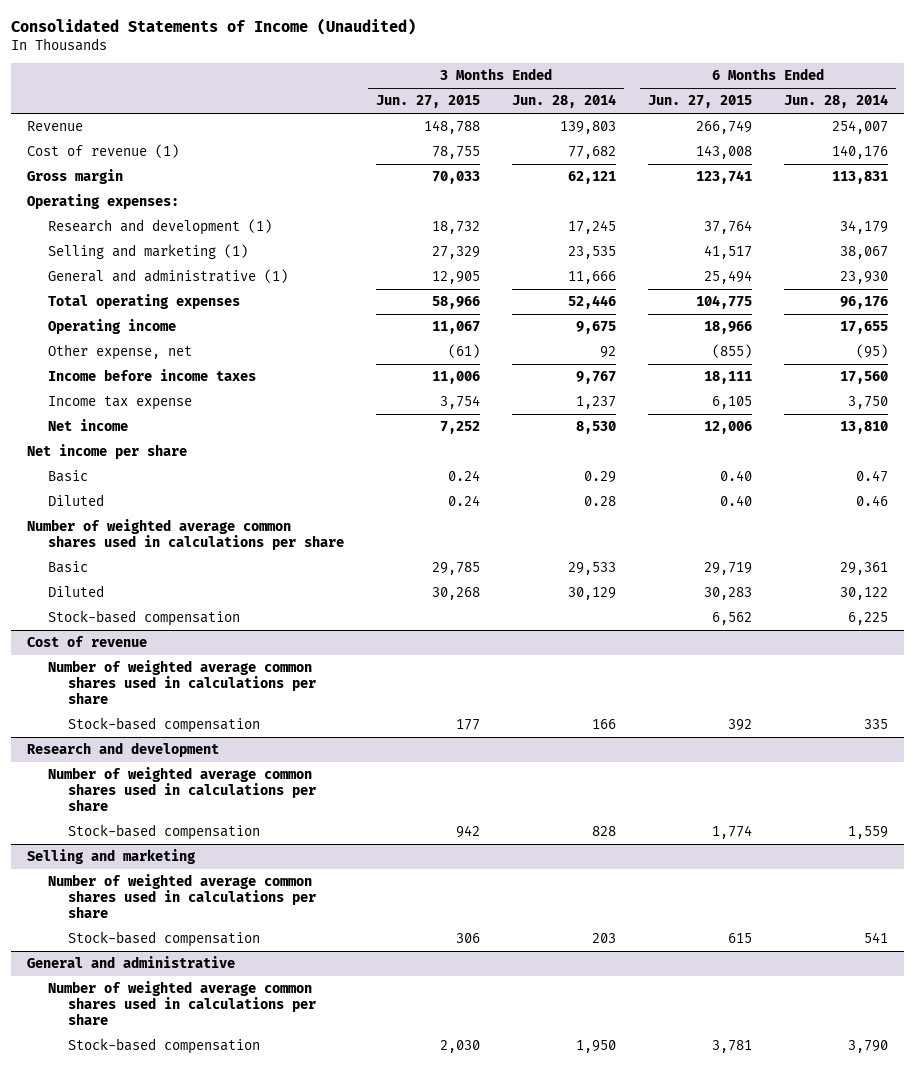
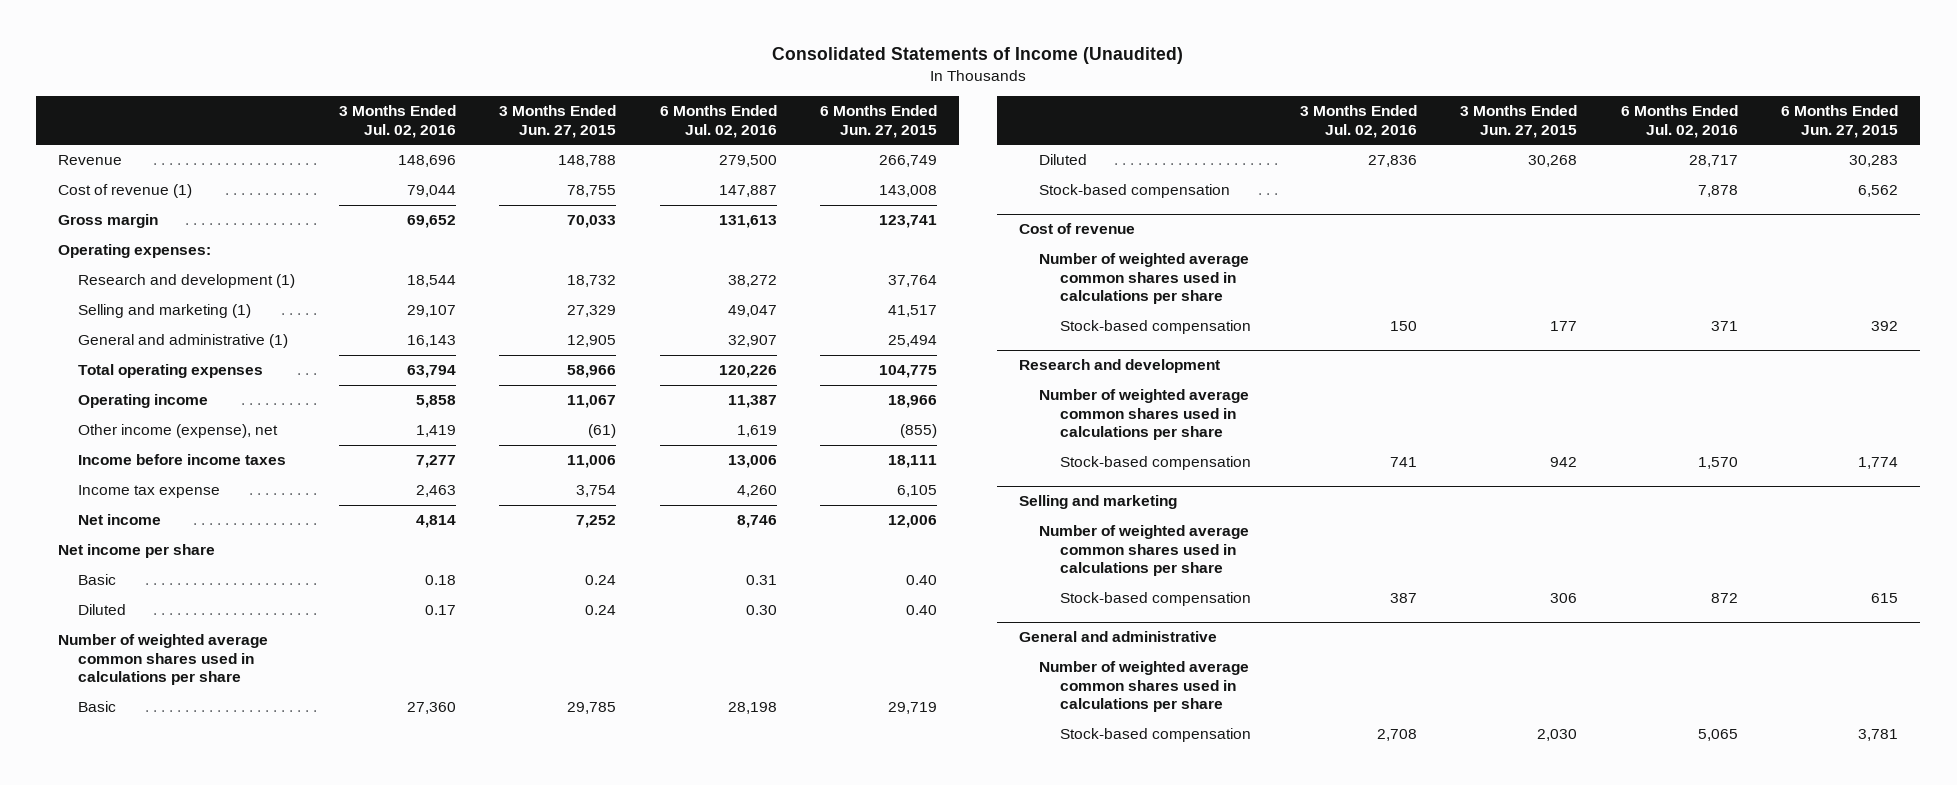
[511,94,616,109] Jun. 28, 2014 -> none
[783,94,888,109] Jun. 28, 2014 -> none
none -> [338,104,456,138] 3 Months Ended Jul. 02, 2016
none -> [659,104,777,138] 6 Months Ended Jul. 02, 2016
[47,344,192,361] Other expense, net -> [78,424,279,439] Other income (expense), net

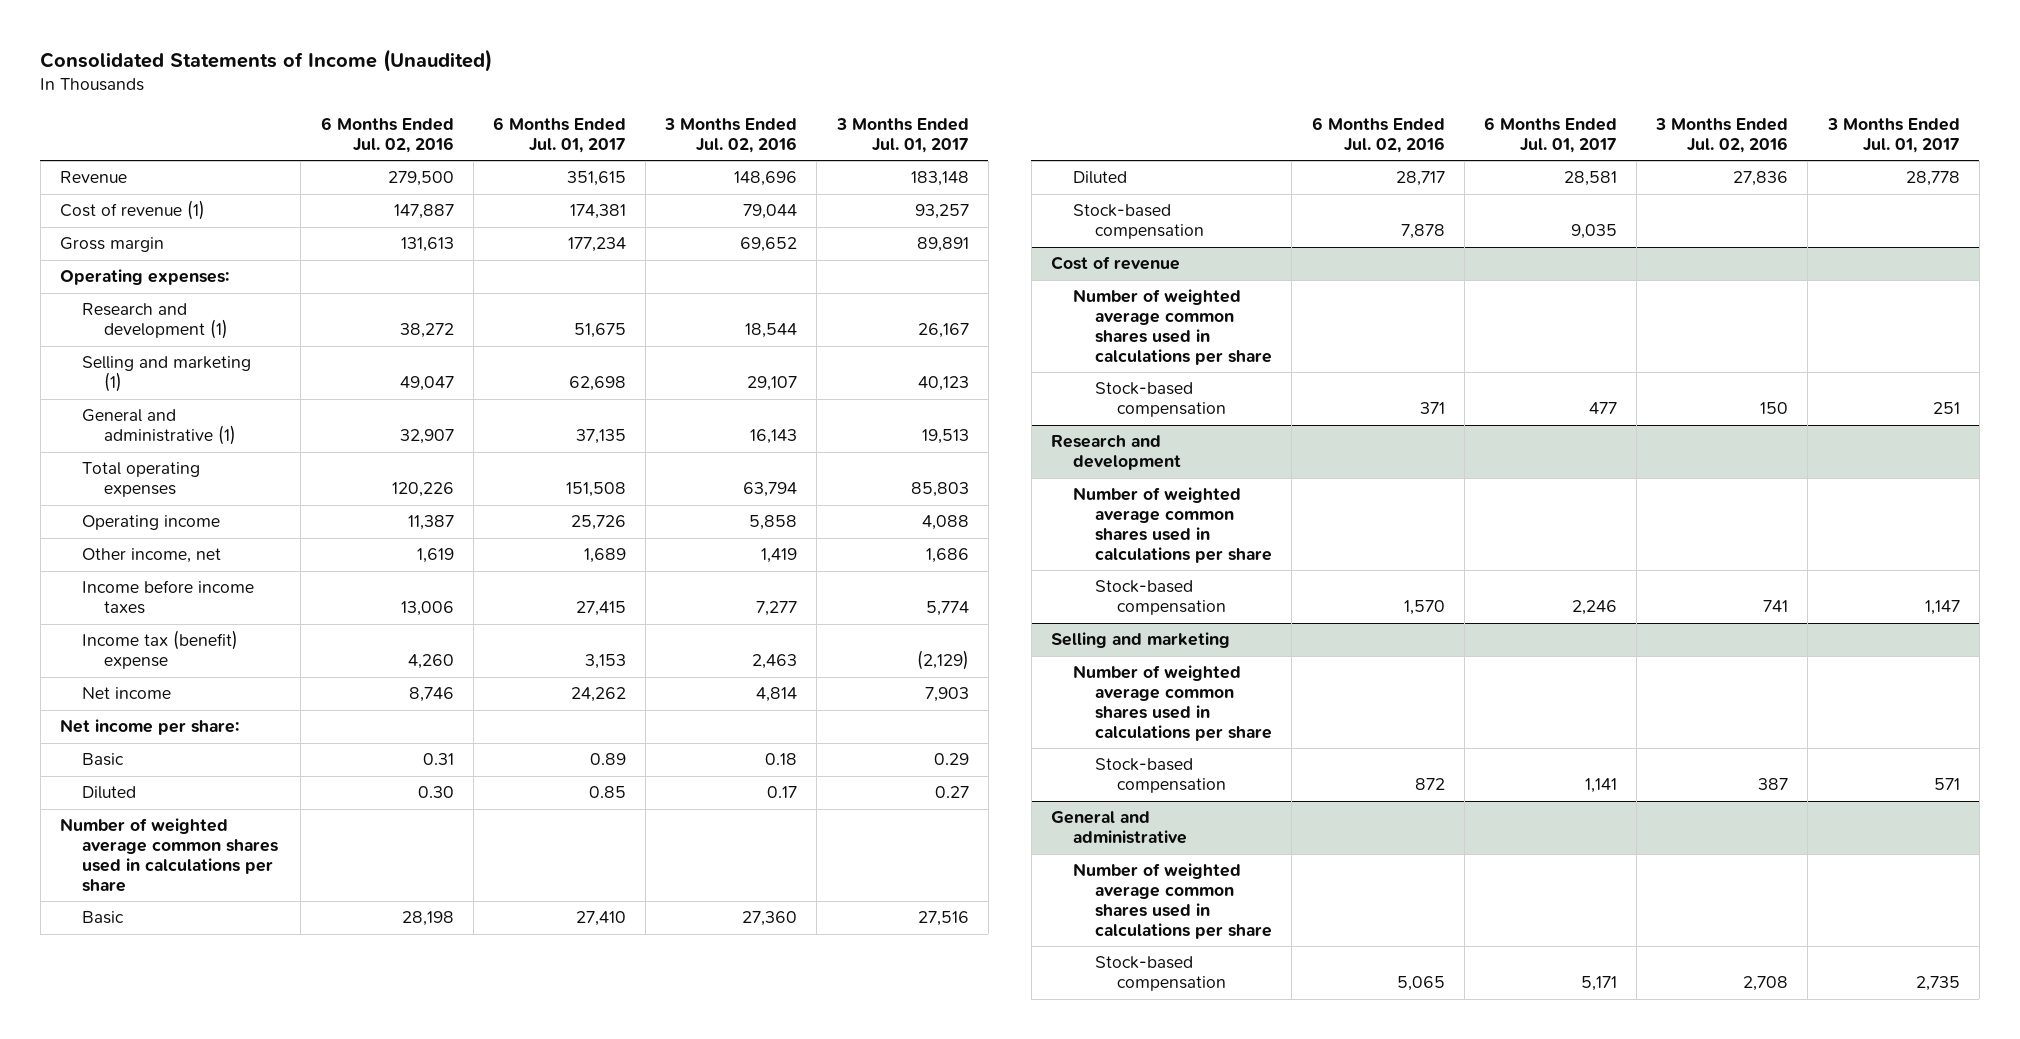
[499,104,617,138] 3 Months Ended Jun. 27, 2015 -> none
[820,104,938,138] 6 Months Ended Jun. 27, 2015 -> none
none -> [492,116,626,153] 6 Months Ended Jul. 01, 2017
none -> [835,117,969,153] 3 Months Ended Jul. 01, 2017
[78,424,279,439] Other income (expense), net -> [82,548,222,564] Other income, net
[78,485,221,499] Income tax expense -> [82,630,239,670] Income tax (benefit) expense
[58,544,216,559] Net income per share -> [60,719,240,736] Net income per share:

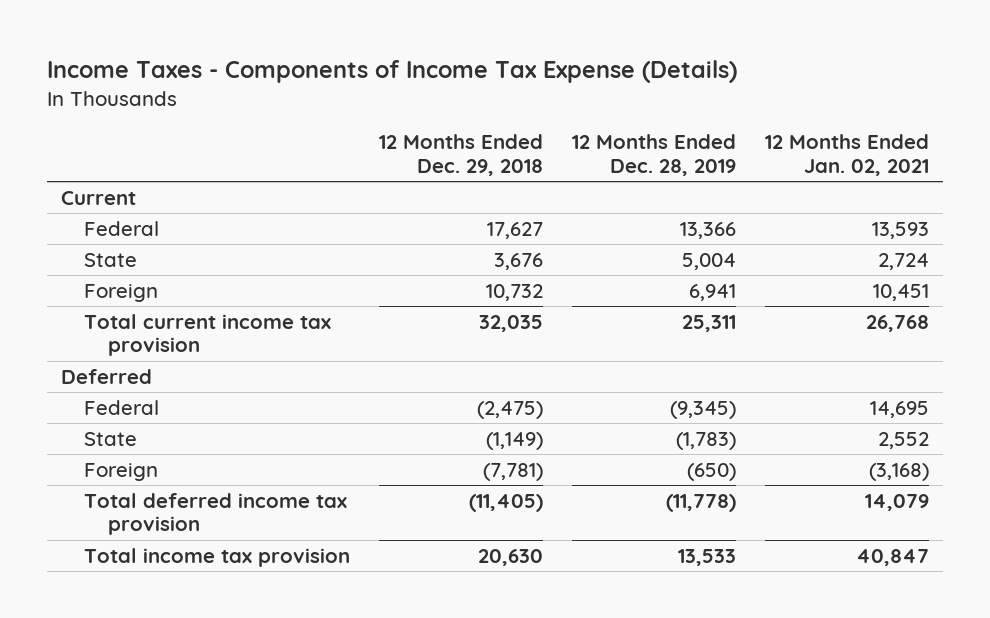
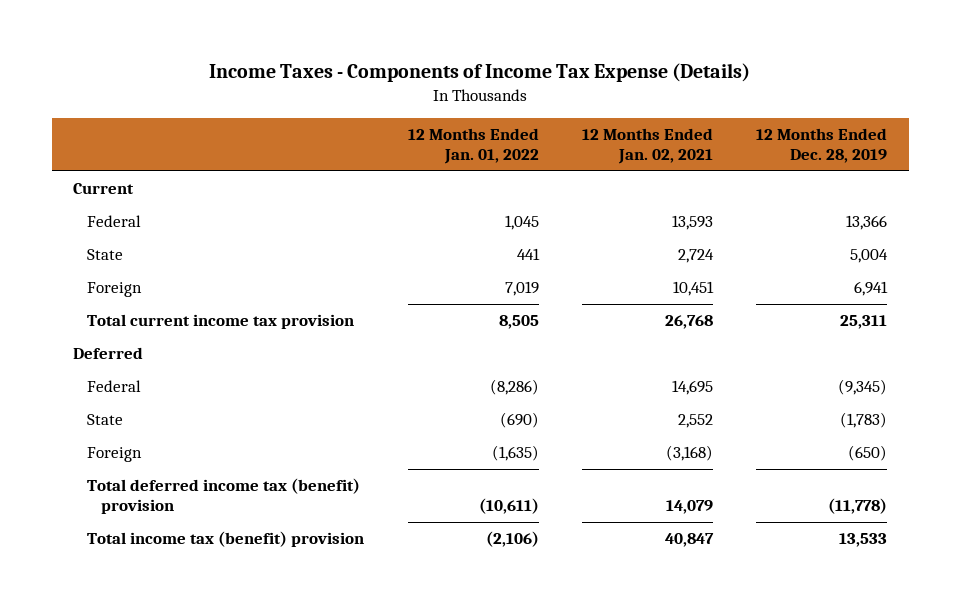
[379,134,544,176] 12 Months Ended Dec. 29, 2018 -> none
none -> [407,128,539,165] 12 Months Ended Jan. 01, 2022
[84,492,348,536] Total deferred income tax provision -> [87,478,361,515] Total deferred income tax (benefit) provision
[84,547,351,567] Total income tax provision -> [87,531,365,548] Total income tax (benefit) provision

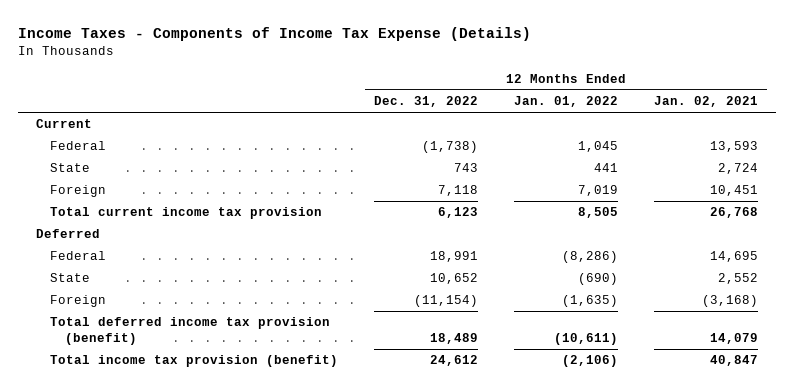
[756,128,888,164] 12 Months Ended Dec. 28, 2019 -> none
none -> [374,96,479,108] Dec. 31, 2022
[87,478,361,515] Total deferred income tax (benefit) provision -> [50,317,331,345] Total deferred income tax provision (benefit)
[87,531,365,548] Total income tax (benefit) provision -> [50,355,339,368] Total income tax provision (benefit)

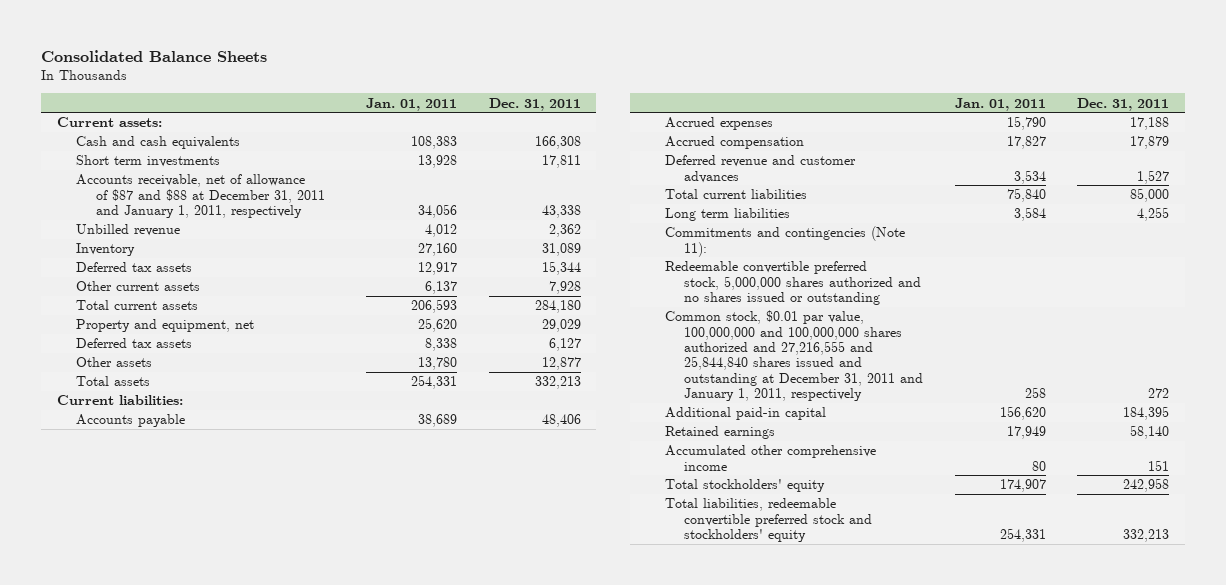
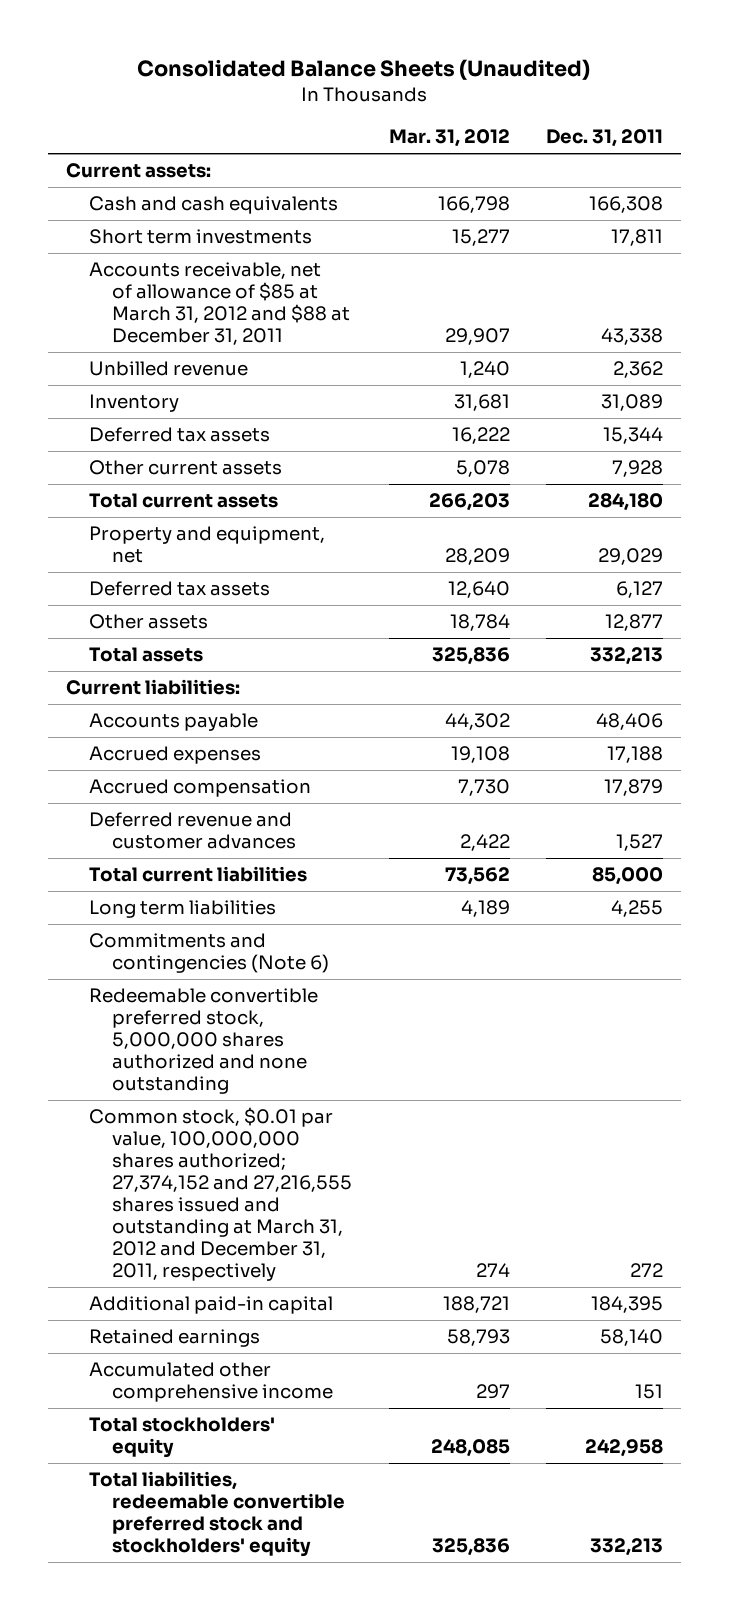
[41,50,268,63] Consolidated Balance Sheets -> [137,59,591,81] Consolidated Balance Sheets (Unaudited)
[366,97,458,111] Jan. 01, 2011 -> none
none -> [388,129,510,148] Mar. 31, 2012
[76,174,325,219] Accounts receivable, net of allowance of $87 and $88 at December 31, 2011 and January 1, 2011, respectively -> [89,262,351,346] Accounts receivable, net of allowance of $85 at March 31, 2012 and $88 at December 31, 2011
[664,226,905,257] Commitments and contingencies (Note 11): -> [89,933,330,974] Commitments and contingencies (Note 6)
[664,261,922,306] Redeemable convertible preferred stock, 5,000,000 shares authorized and no shares issued or outstanding -> [89,988,319,1094] Redeemable convertible preferred stock, 5,000,000 shares authorized and none outstanding
[664,310,924,402] Common stock, $0.01 par value, 100,000,000 and 100,000,000 shares authorized and 27,216,555 and 25,844,840 shares issued and outstanding at December 31, 2011 and January 1, 2011, respectively -> [89,1107,353,1281] Common stock, $0.01 par value, 100,000,000 shares authorized; 27,374,152 and 27,216,555 shares issued and outstanding at March 31, 2012 and December 31, 2011, respectively

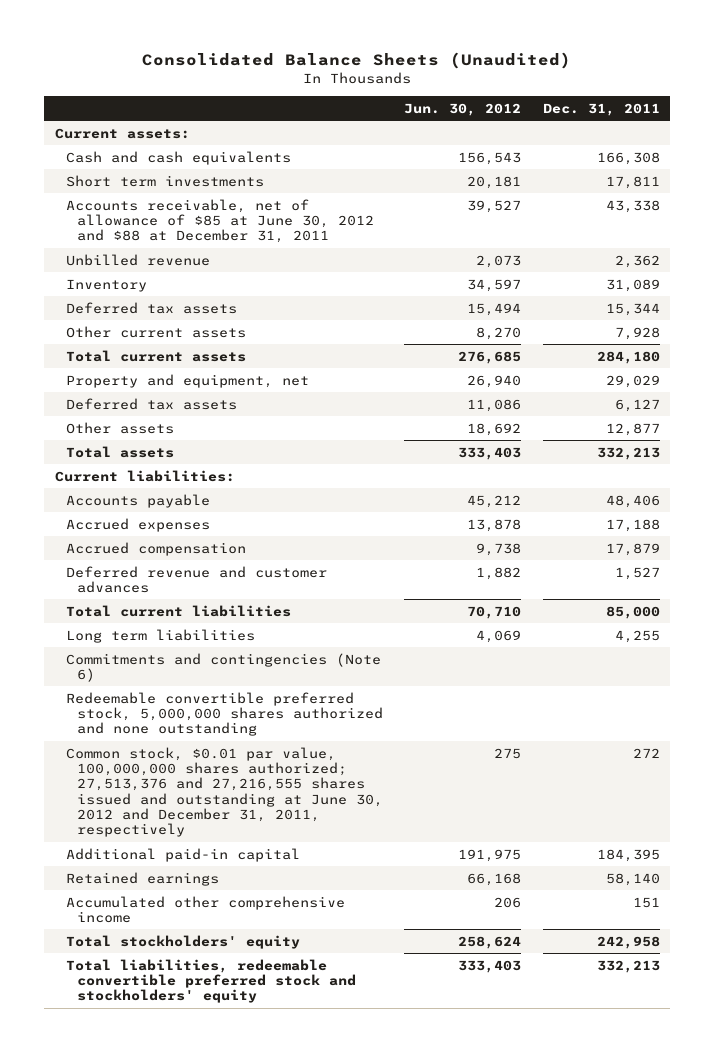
[388,129,510,148] Mar. 31, 2012 -> none
none -> [404,102,522,116] Jun. 30, 2012
[89,262,351,346] Accounts receivable, net of allowance of $85 at March 31, 2012 and $88 at December 31, 2011 -> [65,198,374,244] Accounts receivable, net of allowance of $85 at June 30, 2012 and $88 at December 31, 2011
[89,1107,353,1281] Common stock, $0.01 par value, 100,000,000 shares authorized; 27,374,152 and 27,216,555 shares issued and outstanding at March 31, 2012 and December 31, 2011, respectively -> [65,746,383,838] Common stock, $0.01 par value, 100,000,000 shares authorized; 27,513,376 and 27,216,555 shares issued and outstanding at June 30, 2012 and December 31, 2011, respectively

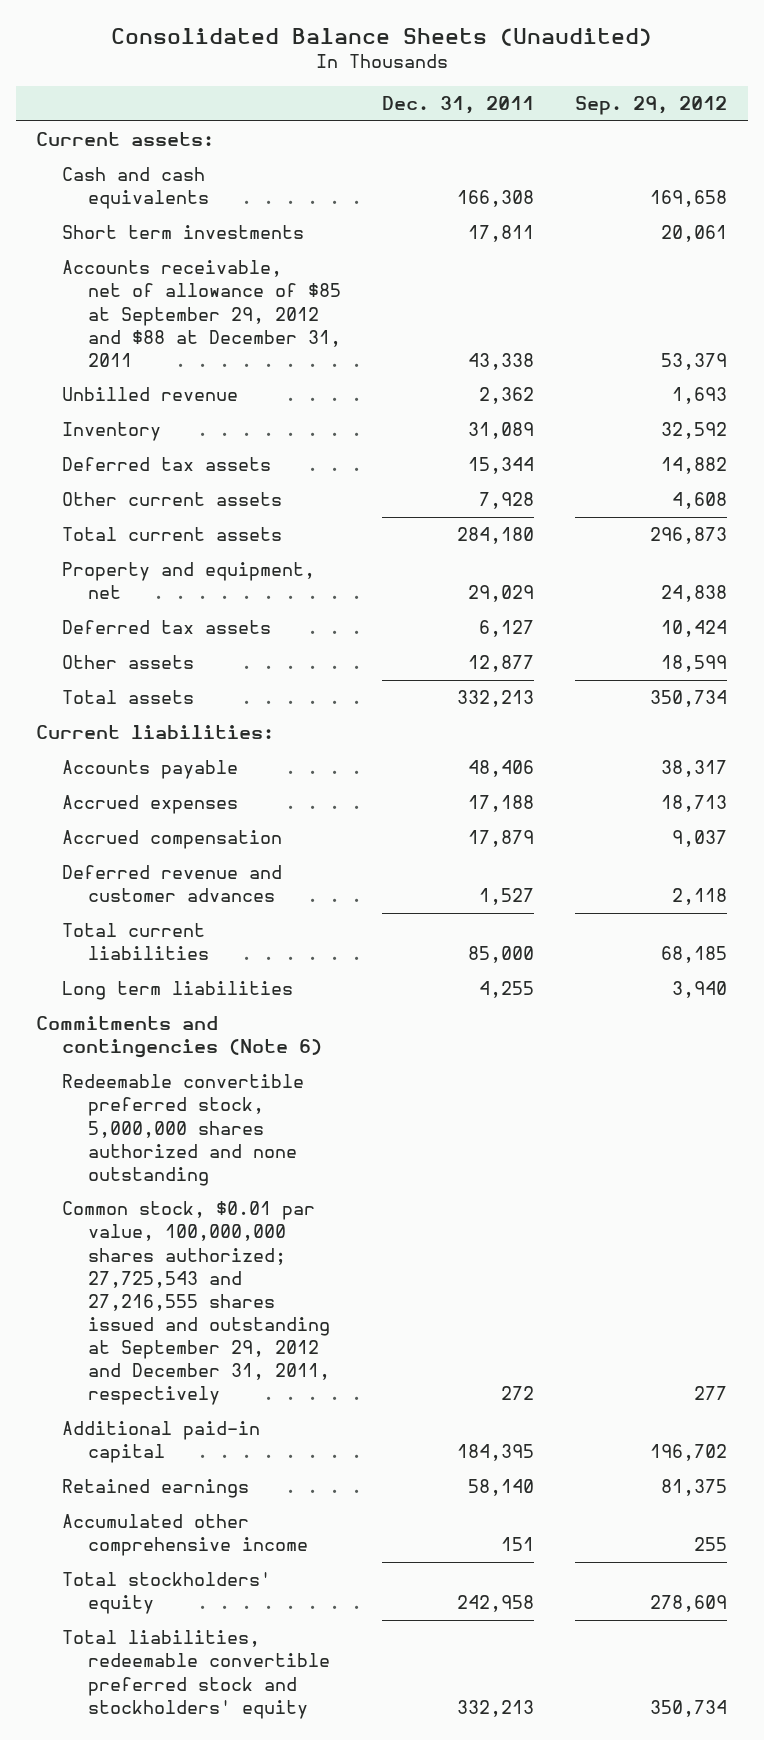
[404,102,522,116] Jun. 30, 2012 -> none
none -> [575,96,728,116] Sep. 29, 2012
[65,198,374,244] Accounts receivable, net of allowance of $85 at June 30, 2012 and $88 at December 31, 2011 -> [62,260,342,367] Accounts receivable, net of allowance of $85 at September 29, 2012 and $88 at December 31, 2011
[65,746,383,838] Common stock, $0.01 par value, 100,000,000 shares authorized; 27,513,376 and 27,216,555 shares issued and outstanding at June 30, 2012 and December 31, 2011, respectively -> [62,1201,331,1406] Common stock, $0.01 par value, 100,000,000 shares authorized; 27,725,543 and 27,216,555 shares issued and outstanding at September 29, 2012 and December 31, 2011, respectively

